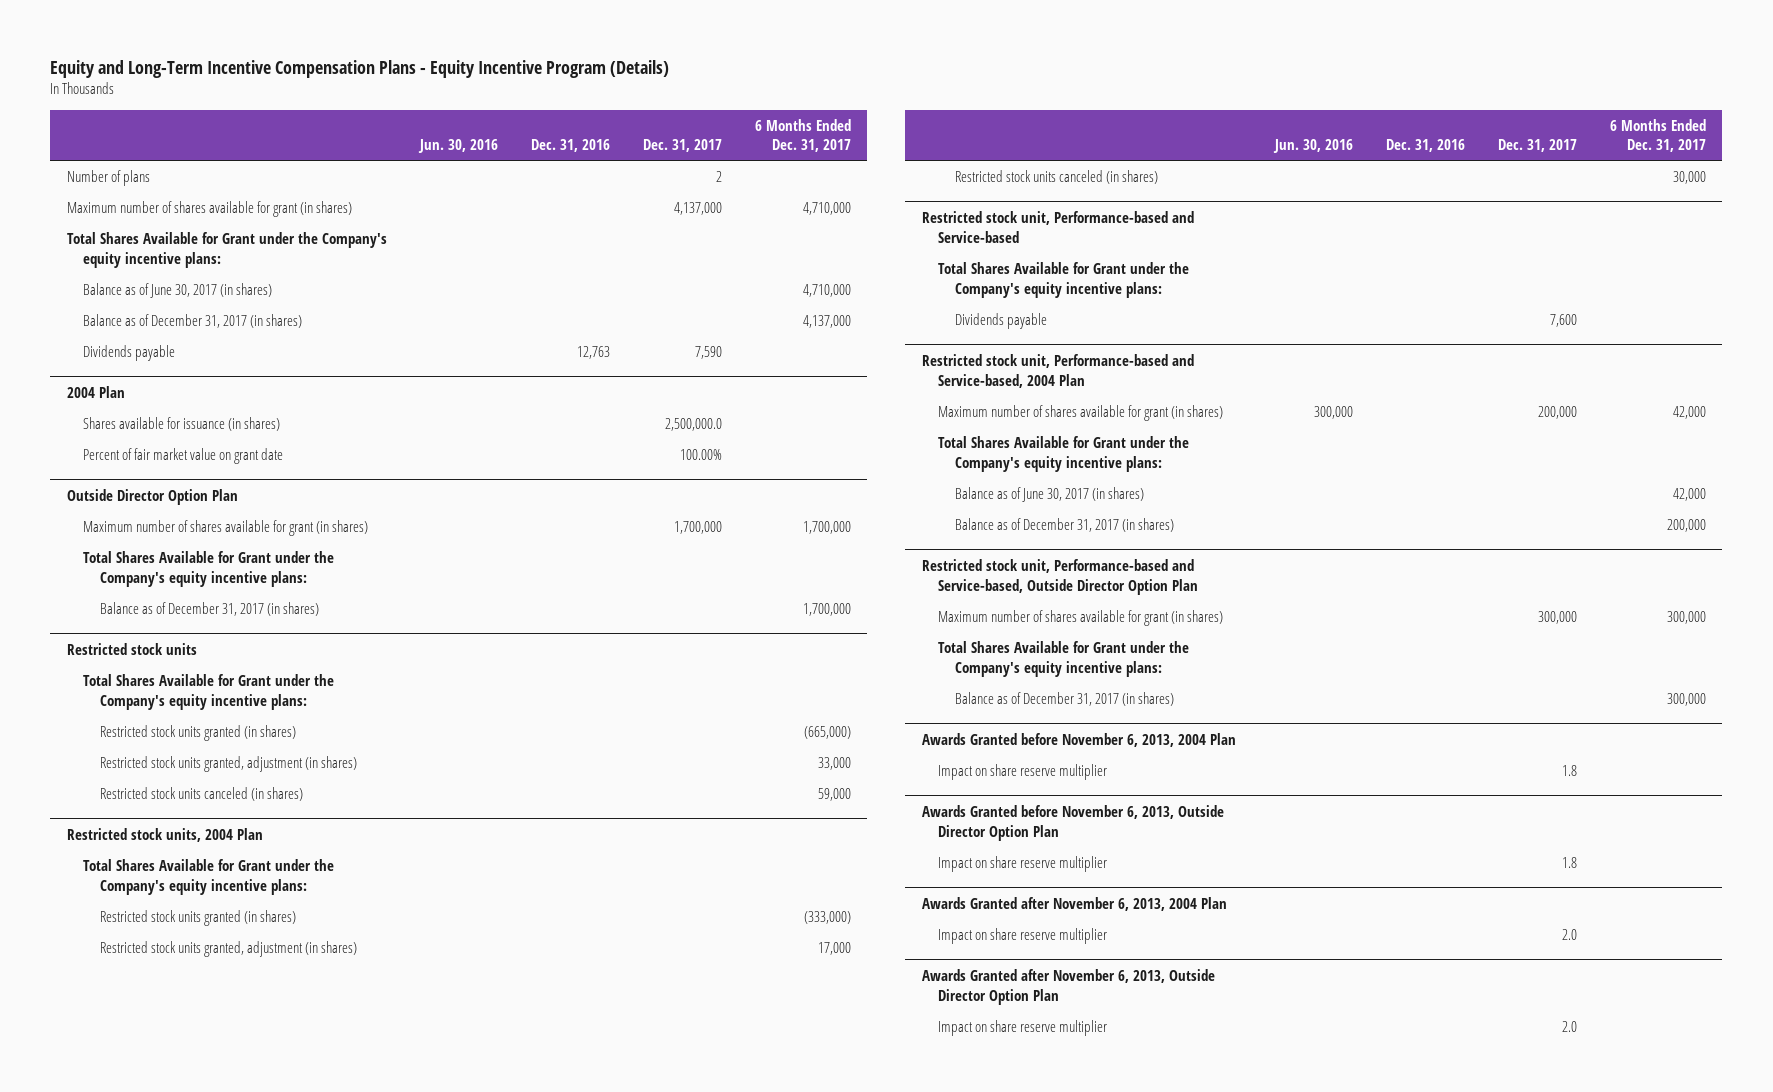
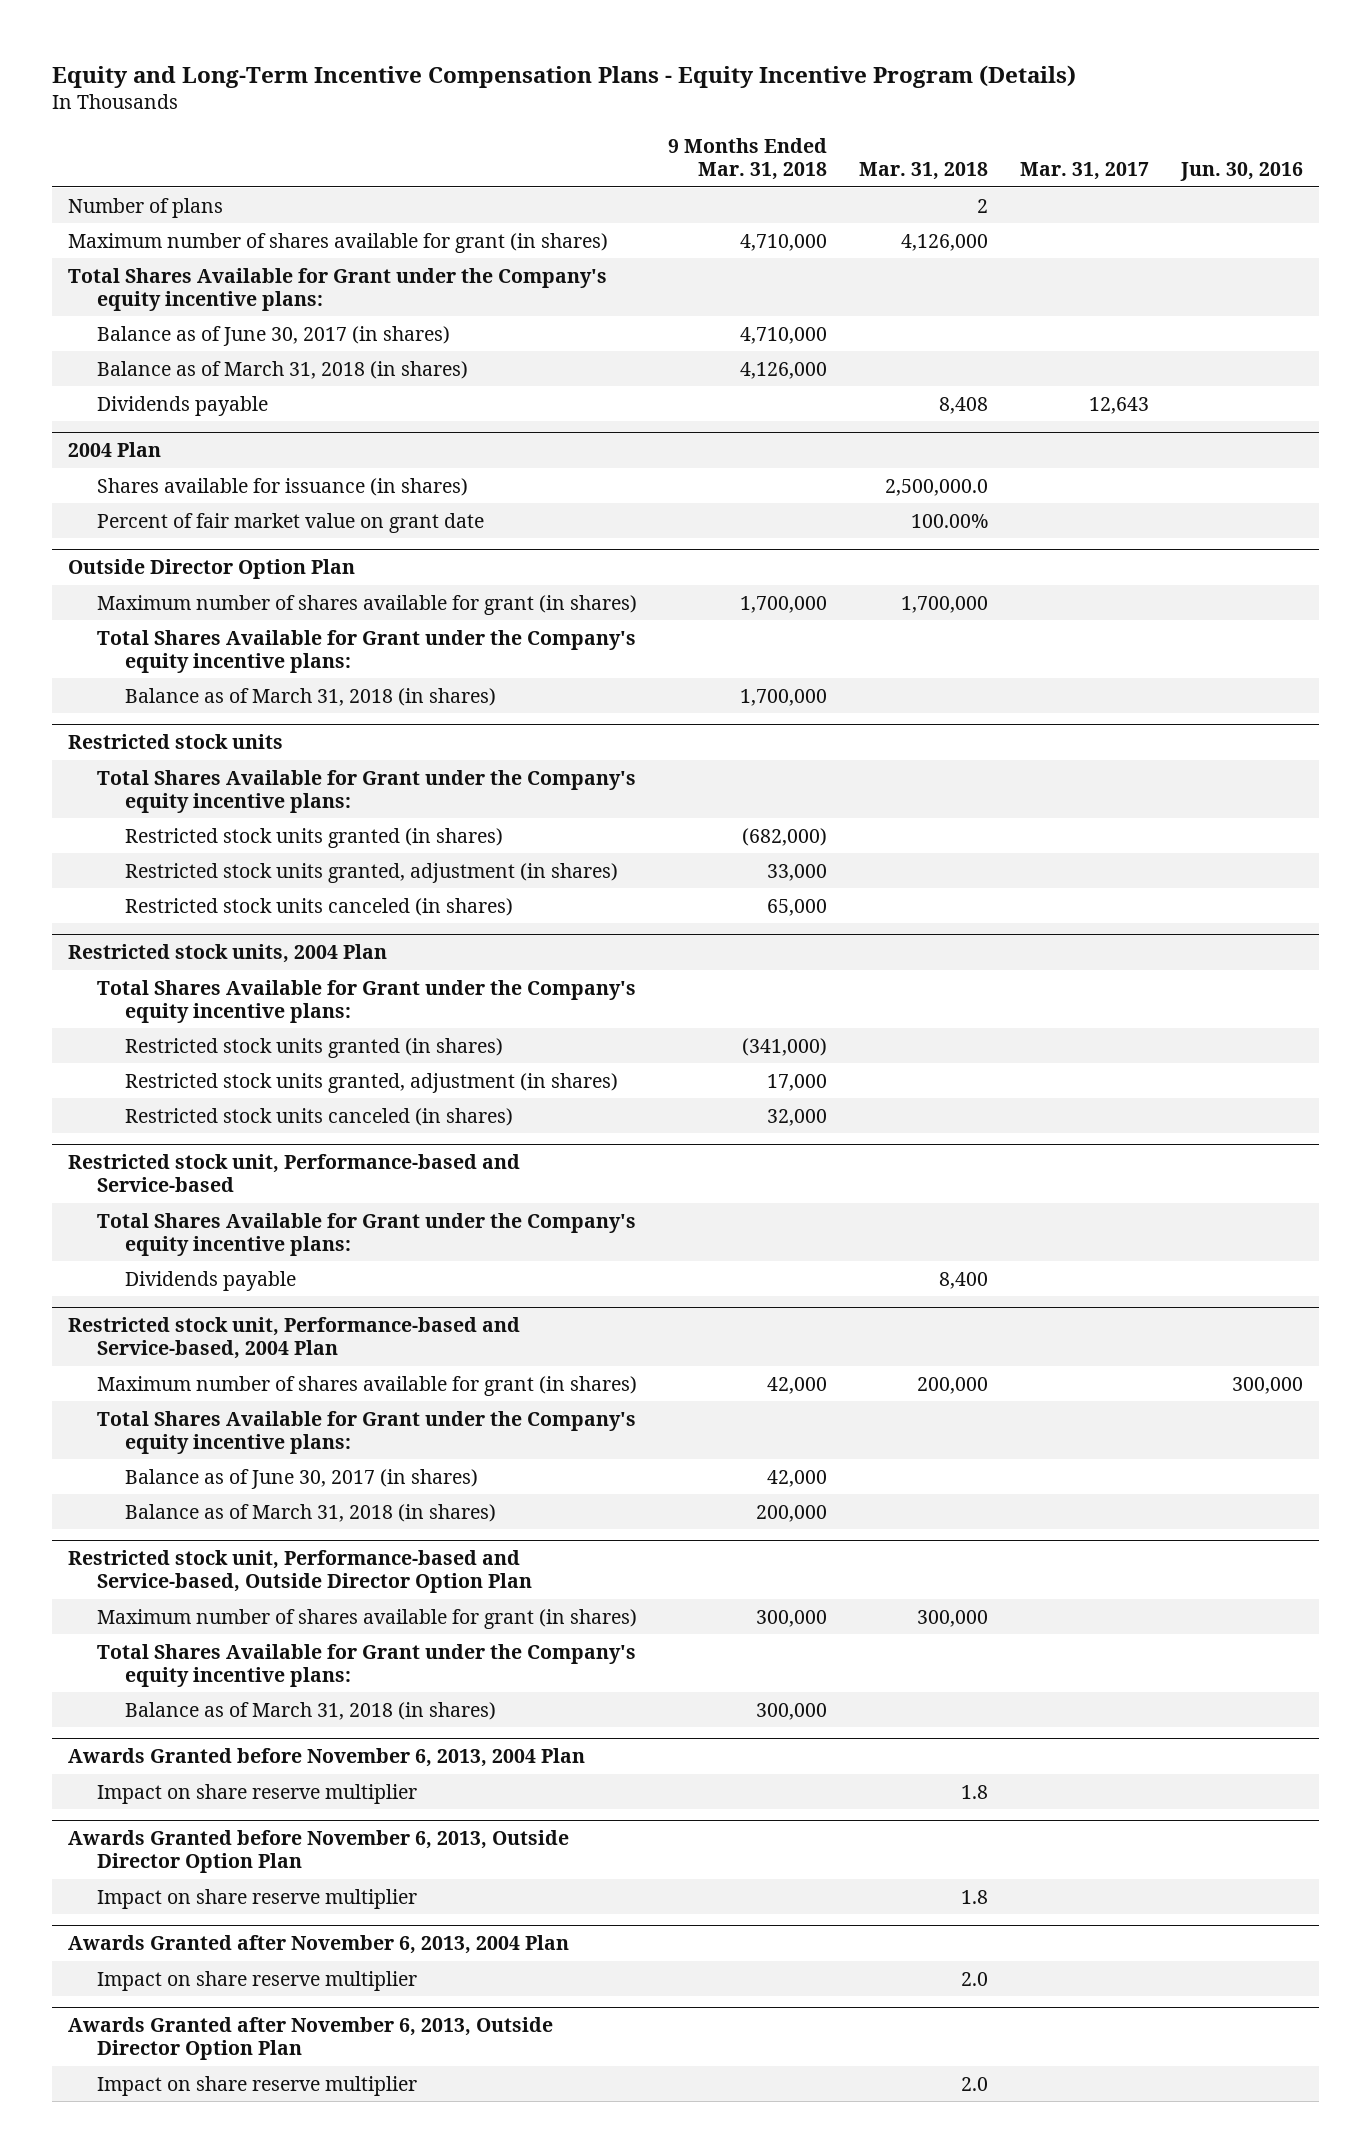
[530,139,610,153] Dec. 31, 2016 -> none
[642,139,722,153] Dec. 31, 2017 -> none
[754,118,851,153] 6 Months Ended Dec. 31, 2017 -> none
none -> [668,138,828,181] 9 Months Ended Mar. 31, 2018
none -> [859,162,989,181] Mar. 31, 2018
none -> [1020,162,1150,181] Mar. 31, 2017
[83,313,303,328] Balance as of December 31, 2017 (in shares) -> [96,360,468,379] Balance as of March 31, 2018 (in shares)
[100,601,320,616] Balance as of December 31, 2017 (in shares) -> [125,687,497,706] Balance as of March 31, 2018 (in shares)
[955,517,1175,532] Balance as of December 31, 2017 (in shares) -> [125,1503,497,1522] Balance as of March 31, 2018 (in shares)
[955,691,1175,706] Balance as of December 31, 2017 (in shares) -> [125,1701,497,1720] Balance as of March 31, 2018 (in shares)

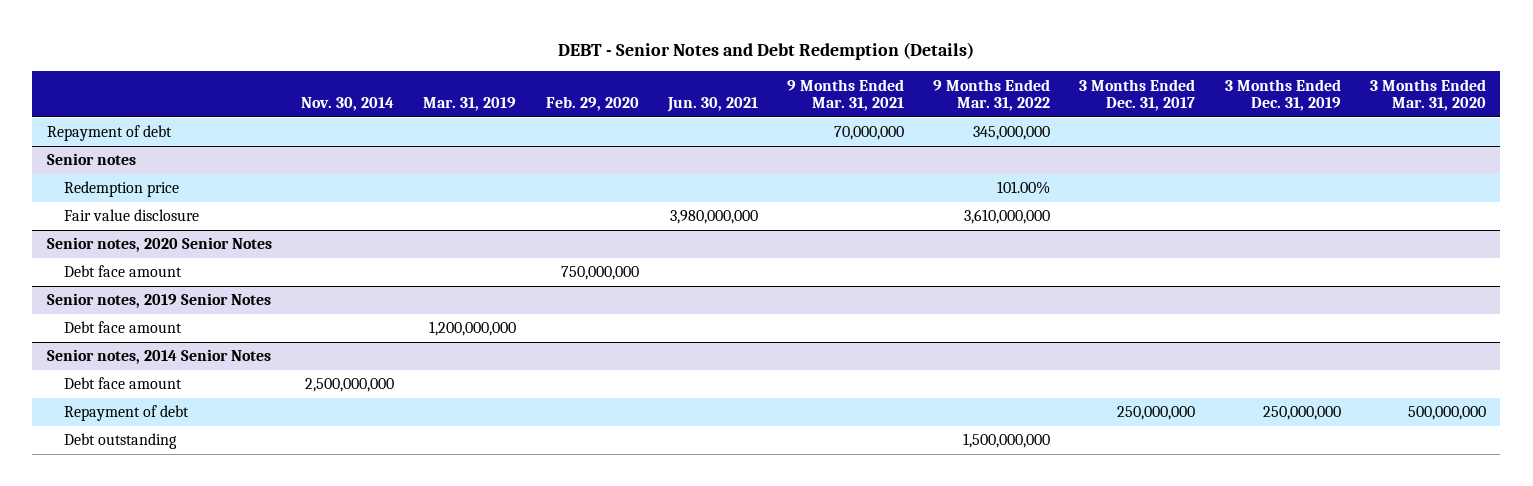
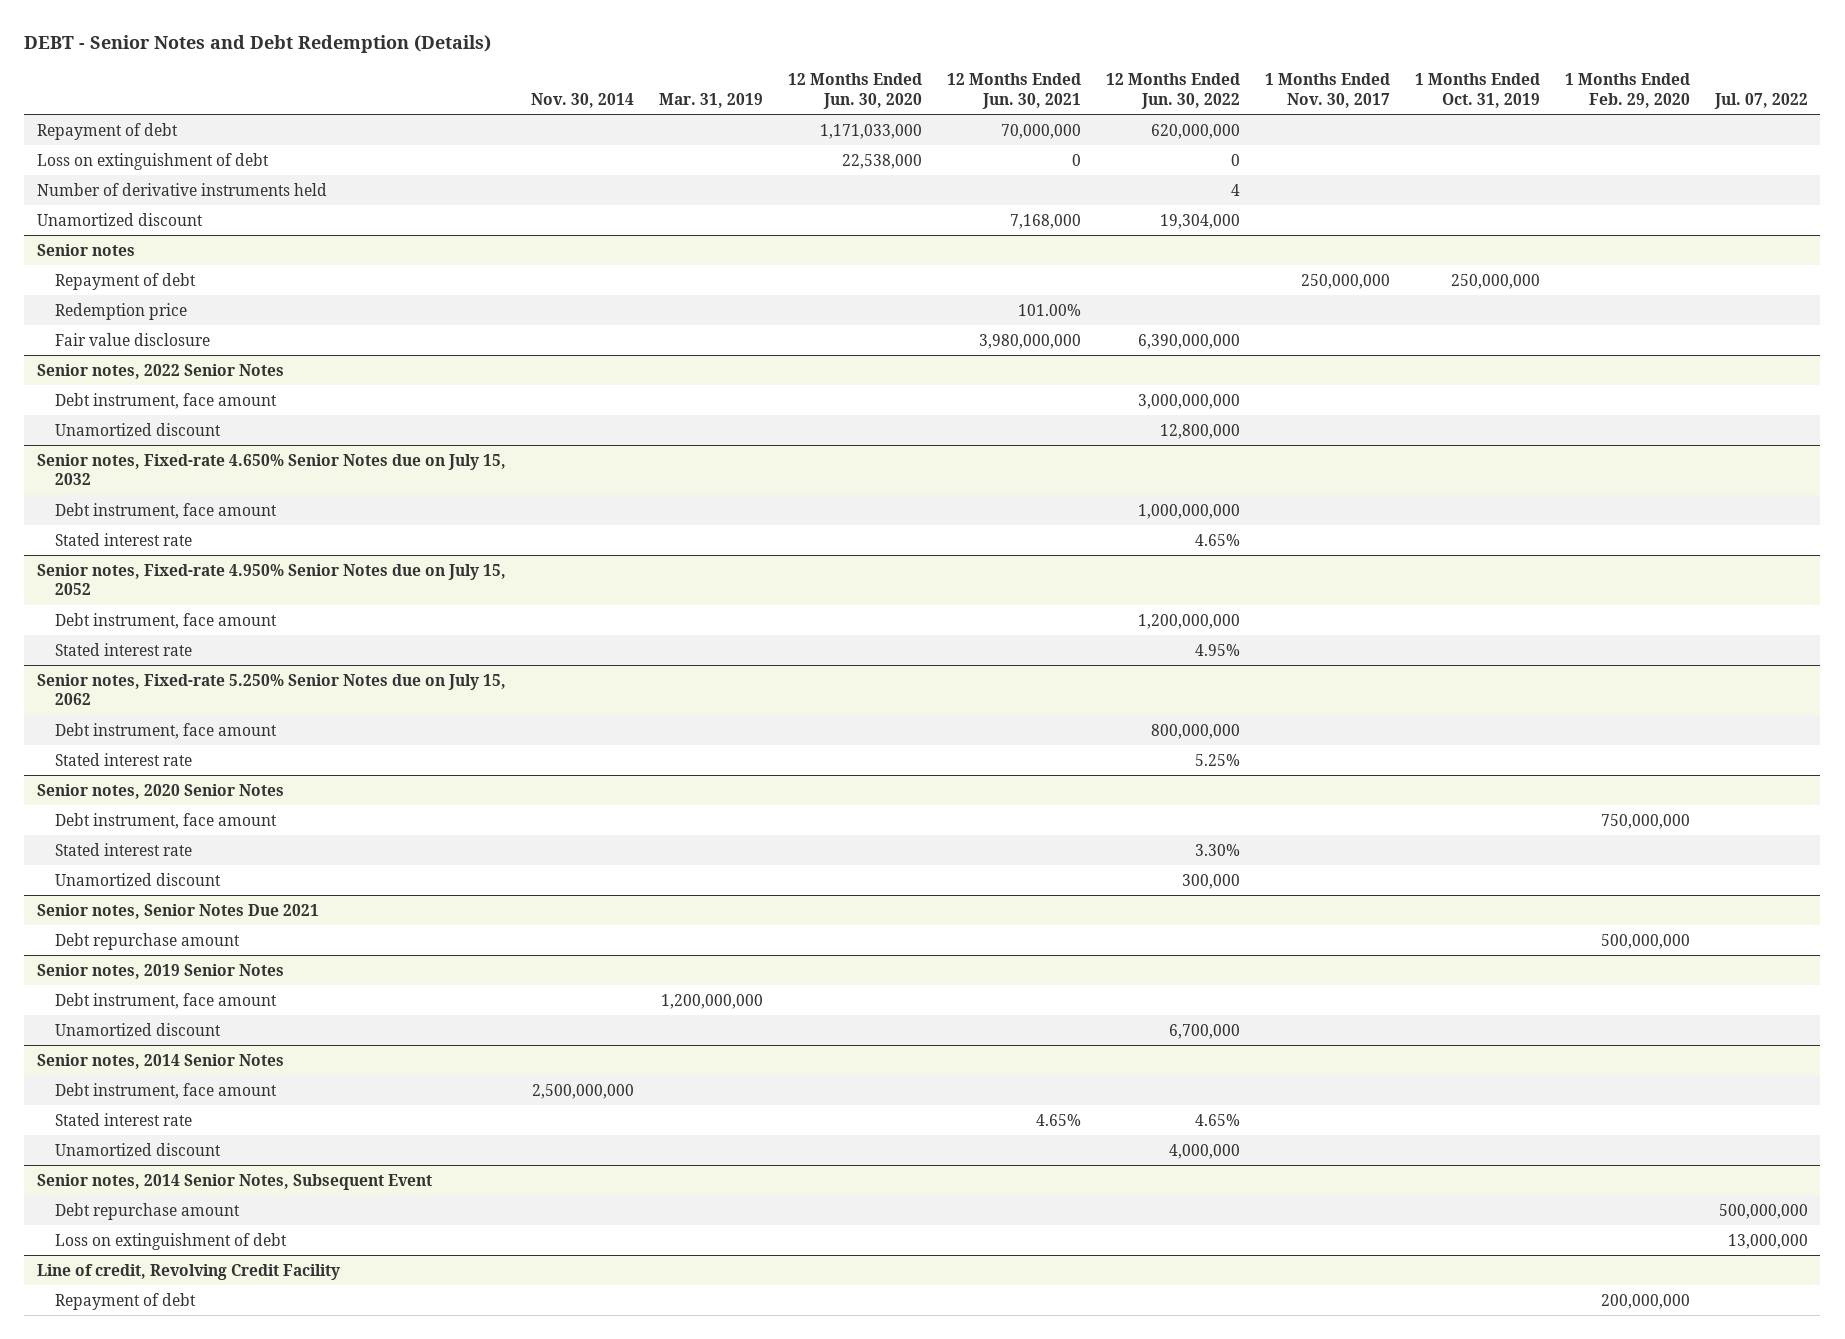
[545,96,639,112] Feb. 29, 2020 -> none
[666,97,758,113] Jun. 30, 2021 -> none
[786,78,904,112] 9 Months Ended Mar. 31, 2021 -> none
[933,78,1051,112] 9 Months Ended Mar. 31, 2022 -> none
[1079,78,1196,112] 3 Months Ended Dec. 31, 2017 -> none
[1224,78,1341,112] 3 Months Ended Dec. 31, 2019 -> none
[1369,78,1486,112] 3 Months Ended Mar. 31, 2020 -> none
none -> [787,73,922,109] 12 Months Ended Jun. 30, 2020
none -> [946,73,1081,109] 12 Months Ended Jun. 30, 2021
none -> [1105,73,1240,109] 12 Months Ended Jun. 30, 2022
none -> [1264,73,1390,108] 1 Months Ended Nov. 30, 2017
none -> [1414,73,1540,108] 1 Months Ended Oct. 31, 2019
none -> [1564,73,1690,108] 1 Months Ended Feb. 29, 2020
none -> [1713,92,1808,109] Jul. 07, 2022
none -> [36,152,269,170] Loss on extinguishment of debt
none -> [36,182,327,196] Number of derivative instruments held
none -> [36,212,203,226] Unamortized discount
none -> [54,272,196,290] Repayment of debt
none -> [36,363,284,379] Senior notes, 2022 Senior Notes
none -> [54,392,277,409] Debt instrument, face amount
none -> [54,422,221,436] Unamortized discount
none -> [36,453,506,486] Senior notes, Fixed-rate 4.650% Senior Notes due on July 15, 2032
none -> [54,502,277,519] Debt instrument, face amount
none -> [54,532,192,546] Stated interest rate
none -> [36,563,506,596] Senior notes, Fixed-rate 4.950% Senior Notes due on July 15, 2052
none -> [54,612,277,629] Debt instrument, face amount
none -> [54,642,192,656] Stated interest rate
none -> [36,673,506,706] Senior notes, Fixed-rate 5.250% Senior Notes due on July 15, 2062
none -> [54,722,277,739] Debt instrument, face amount
none -> [54,752,192,766] Stated interest rate
[63,265,182,278] Debt face amount -> [54,812,277,829] Debt instrument, face amount
none -> [54,842,192,856] Stated interest rate
none -> [54,872,221,886] Unamortized discount
none -> [36,903,319,919] Senior notes, Senior Notes Due 2021
none -> [54,932,240,950] Debt repurchase amount
[63,321,182,334] Debt face amount -> [54,992,277,1009] Debt instrument, face amount
none -> [54,1022,221,1036] Unamortized discount
[63,405,189,422] Repayment of debt -> none
[63,433,177,450] Debt outstanding -> none
[63,377,182,390] Debt face amount -> [54,1082,277,1099] Debt instrument, face amount
none -> [54,1112,192,1126] Stated interest rate
none -> [54,1142,221,1156] Unamortized discount
none -> [36,1173,432,1190] Senior notes, 2014 Senior Notes, Subsequent Event
none -> [54,1202,240,1220] Debt repurchase amount
none -> [54,1232,287,1250] Loss on extinguishment of debt
none -> [36,1263,340,1280] Line of credit, Revolving Credit Facility
none -> [54,1292,196,1310] Repayment of debt

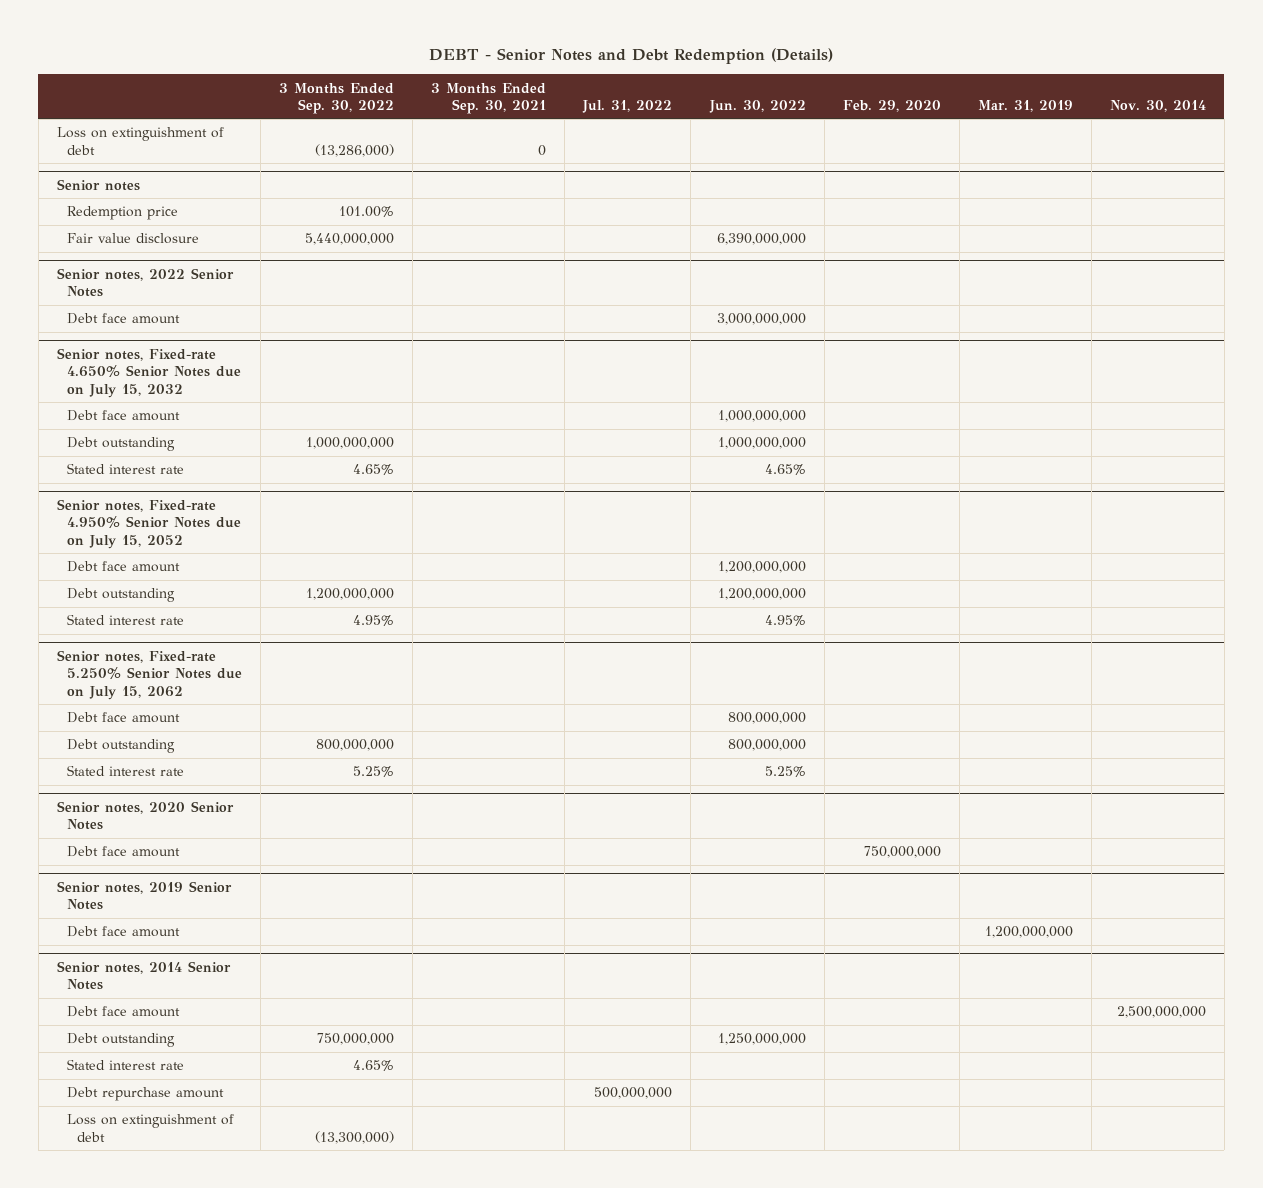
[787,73,922,109] 12 Months Ended Jun. 30, 2020 -> none
[946,73,1081,109] 12 Months Ended Jun. 30, 2021 -> none
[1105,73,1240,109] 12 Months Ended Jun. 30, 2022 -> none
[1264,73,1390,108] 1 Months Ended Nov. 30, 2017 -> none
[1414,73,1540,108] 1 Months Ended Oct. 31, 2019 -> none
[1564,73,1690,108] 1 Months Ended Feb. 29, 2020 -> none
[1713,92,1808,109] Jul. 07, 2022 -> none
none -> [279,82,395,114] 3 Months Ended Sep. 30, 2022
none -> [431,82,547,114] 3 Months Ended Sep. 30, 2021
none -> [582,99,673,113] Jul. 31, 2022
none -> [708,99,806,113] Jun. 30, 2022
none -> [842,99,941,112] Feb. 29, 2020
[36,122,178,140] Repayment of debt -> none
[36,182,327,196] Number of derivative instruments held -> none
[36,212,203,226] Unamortized discount -> none
[54,272,196,290] Repayment of debt -> none
[54,422,221,436] Unamortized discount -> none
[54,392,277,409] Debt instrument, face amount -> [67,313,181,325] Debt face amount
[54,502,277,519] Debt instrument, face amount -> [67,410,181,422] Debt face amount
none -> [67,437,176,452] Debt outstanding
[54,612,277,629] Debt instrument, face amount -> [67,561,181,573] Debt face amount
none -> [67,588,176,603] Debt outstanding
[54,722,277,739] Debt instrument, face amount -> [67,712,181,724] Debt face amount
none -> [67,739,176,754] Debt outstanding
[54,842,192,856] Stated interest rate -> none
[54,872,221,886] Unamortized discount -> none
[36,903,319,919] Senior notes, Senior Notes Due 2021 -> none
[54,932,240,950] Debt repurchase amount -> none
[54,812,277,829] Debt instrument, face amount -> [67,846,181,858] Debt face amount
[54,1022,221,1036] Unamortized discount -> none
[54,992,277,1009] Debt instrument, face amount -> [67,926,181,938] Debt face amount
[54,1082,277,1099] Debt instrument, face amount -> [67,1006,181,1018] Debt face amount
none -> [67,1033,176,1048] Debt outstanding
[54,1142,221,1156] Unamortized discount -> none
[36,1173,432,1190] Senior notes, 2014 Senior Notes, Subsequent Event -> none
[54,1202,240,1220] Debt repurchase amount -> none
[54,1232,287,1250] Loss on extinguishment of debt -> none
[36,1263,340,1280] Line of credit, Revolving Credit Facility -> none
[54,1292,196,1310] Repayment of debt -> none
none -> [67,1087,225,1102] Debt repurchase amount
none -> [67,1114,235,1142] Loss on extinguishment of debt

